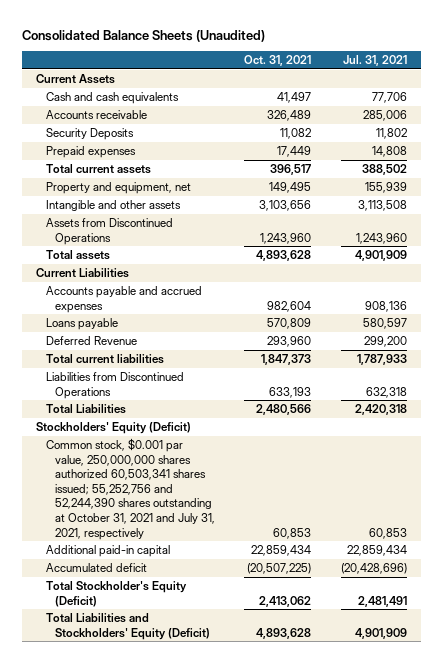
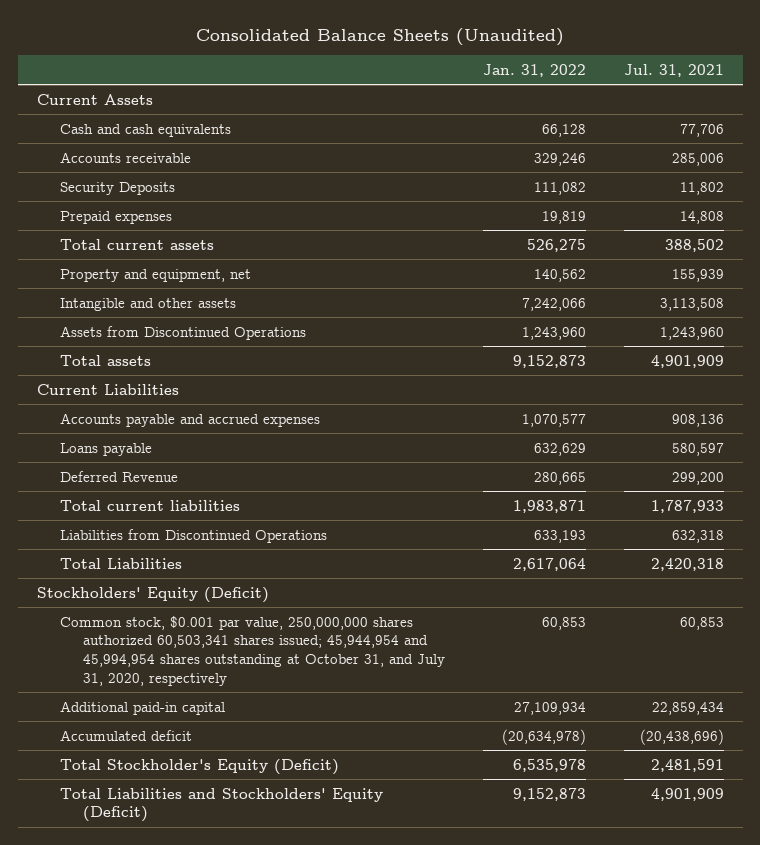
[244,54,312,66] Oct. 31, 2021 -> none
none -> [482,64,586,78] Jan. 31, 2022
[45,438,215,540] Common stock, $0.001 par value, 250,000,000 shares authorized 60,503,341 shares issued; 55,252,756 and 52,244,390 shares outstanding at October 31, 2021 and July 31, 2021, respectively -> [59,615,446,686] Common stock, $0.001 par value, 250,000,000 shares authorized 60,503,341 shares issued; 45,944,954 and 45,994,954 shares outstanding at October 31, and July 31, 2020, respectively
[340,563,407,575] (20,428,696) -> [639,728,724,745] (20,438,696)
[357,595,407,607] 2,481,491 -> [650,758,724,772] 2,481,591

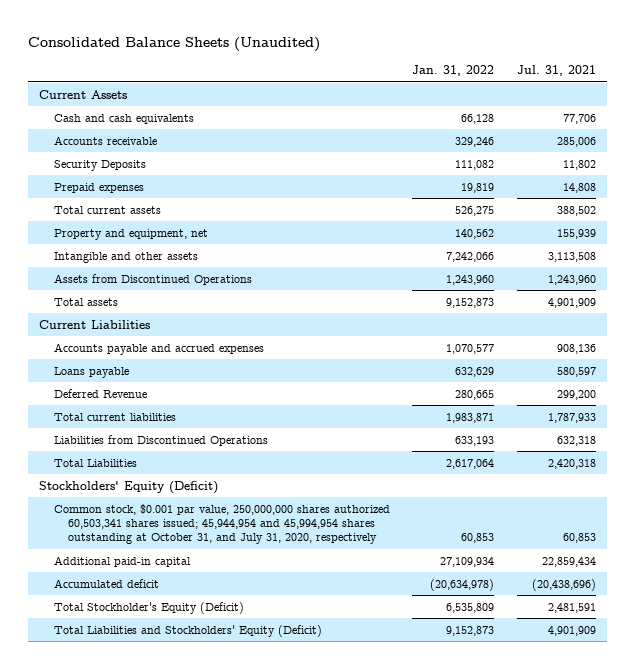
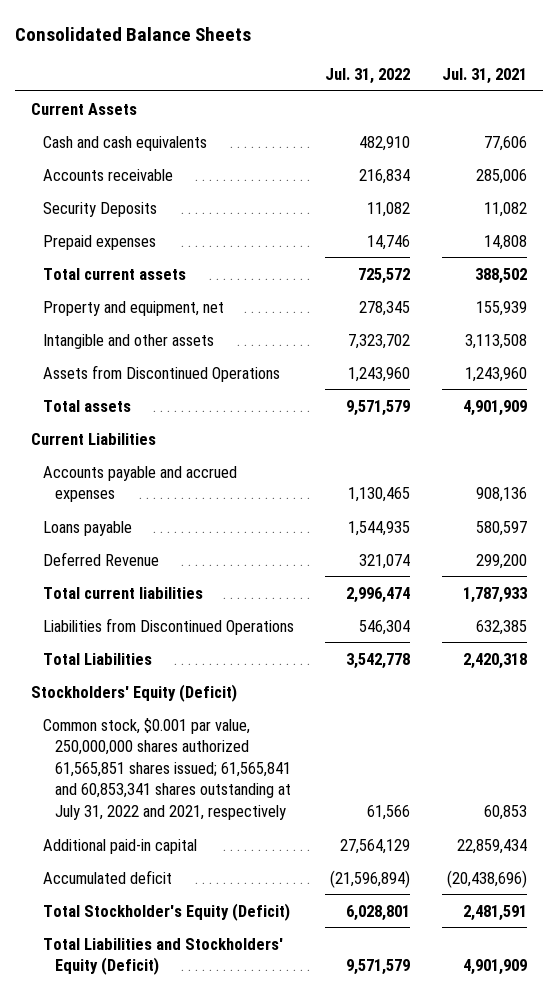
[28,36,321,52] Consolidated Balance Sheets (Unaudited) -> [14,26,251,41] Consolidated Balance Sheets
[412,65,495,77] Jan. 31, 2022 -> none
none -> [325,68,411,85] Jul. 31, 2022
[563,113,597,124] 77,706 -> [484,135,528,151] 77,606
[563,159,597,170] 11,802 -> [484,201,528,217] 11,082
[557,435,597,446] 632,318 -> [476,619,528,635] 632,385
[53,503,390,545] Common stock, $0.001 par value, 250,000,000 shares authorized 60,503,341 shares issued; 45,944,954 and 45,994,954 shares outstanding at October 31, and July 31, 2020, respectively -> [42,717,291,820] Common stock, $0.001 par value, 250,000,000 shares authorized 61,565,851 shares issued; 61,565,841 and 60,853,341 shares outstanding at July 31, 2022 and 2021, respectively

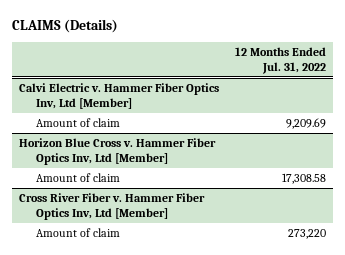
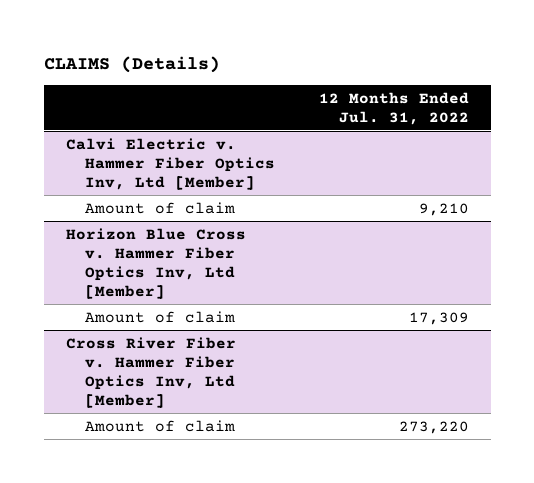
[285,118,326,130] 9,209.69 -> [418,202,469,216] 9,210
[281,173,326,185] 17,308.58 -> [408,311,469,325] 17,309

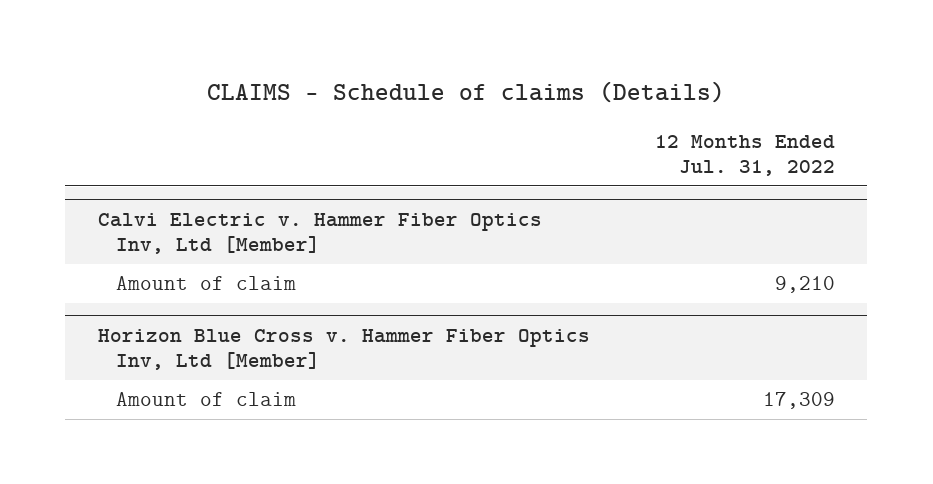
[43,55,220,73] CLAIMS (Details) -> [207,80,726,103] CLAIMS - Schedule of claims (Details)
[65,336,236,408] Cross River Fiber v. Hammer Fiber Optics Inv, Ltd [Member] -> none
[84,419,235,432] Amount of claim -> none

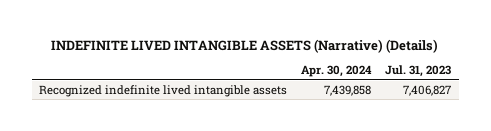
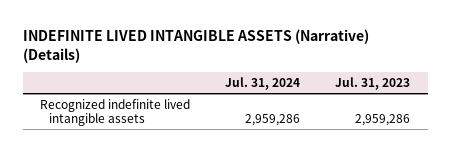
[301,65,373,78] Apr. 30, 2024 -> none
none -> [225,77,301,91] Jul. 31, 2024
[403,85,452,97] 7,406,827 -> [355,114,411,127] 2,959,286

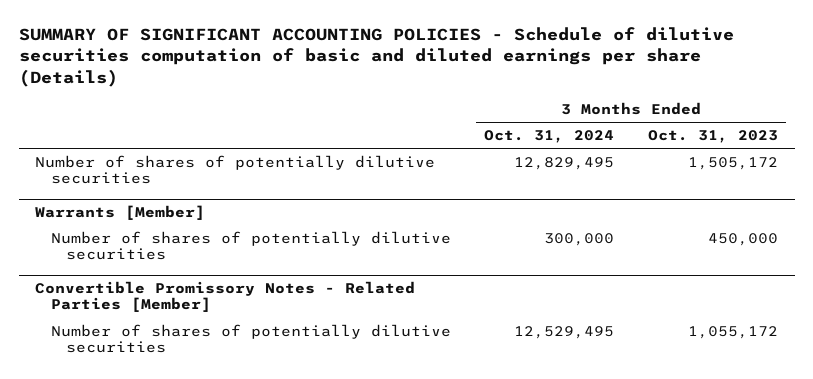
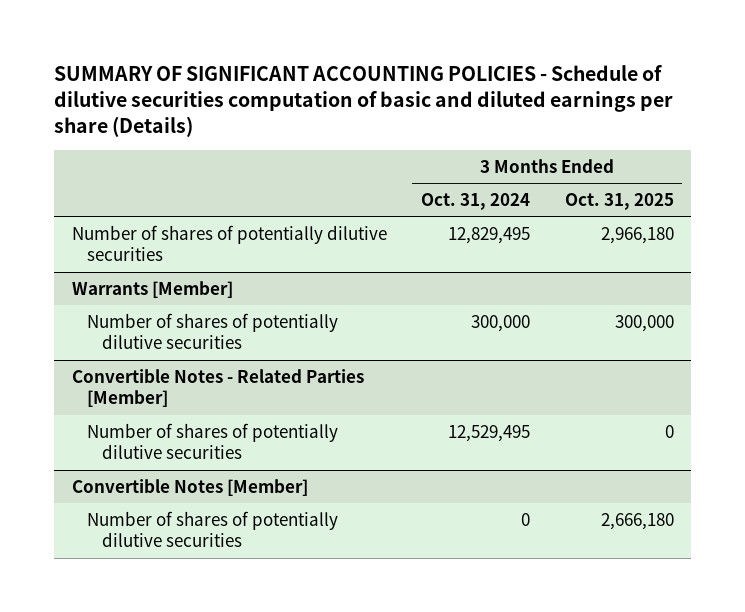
[647,129,778,143] Oct. 31, 2023 -> none
none -> [564,192,674,210] Oct. 31, 2025
[35,280,416,313] Convertible Promissory Notes - Related Parties [Member] -> [71,368,364,408] Convertible Notes - Related Parties [Member]
none -> [71,478,308,496] Convertible Notes [Member]
none -> [86,510,338,548] Number of shares of potentially dilutive securities

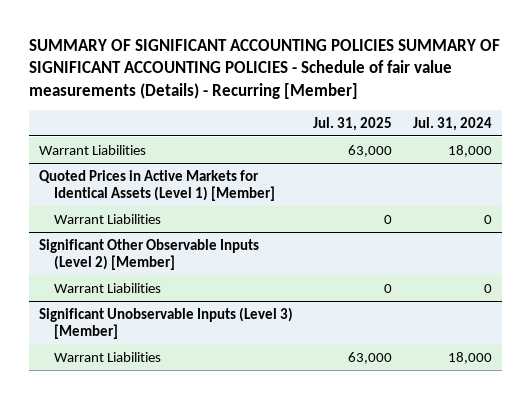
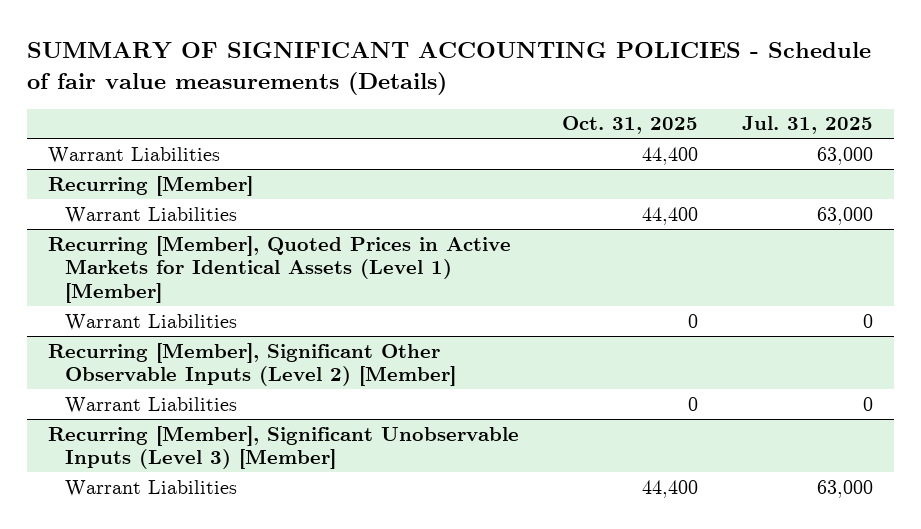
[28,39,500,99] SUMMARY OF SIGNIFICANT ACCOUNTING POLICIES SUMMARY OF SIGNIFICANT ACCOUNTING POLICIES - Schedule of fair value measurements (Details) - Recurring [Member] -> [26,41,871,95] SUMMARY OF SIGNIFICANT ACCOUNTING POLICIES - Schedule of fair value measurements (Details)
[412,116,492,131] Jul. 31, 2024 -> none
none -> [562,116,699,135] Oct. 31, 2025
[38,169,276,201] Quoted Prices in Active Markets for Identical Assets (Level 1) [Member] -> [48,175,254,196] Recurring [Member]
none -> [65,206,238,224] Warrant Liabilities
none -> [48,235,512,303] Recurring [Member], Quoted Prices in Active Markets for Identical Assets (Level 1) [Member]
[38,238,259,270] Significant Other Observable Inputs (Level 2) [Member] -> [48,342,457,387] Recurring [Member], Significant Other Observable Inputs (Level 2) [Member]
[38,306,293,339] Significant Unobservable Inputs (Level 3) [Member] -> [48,425,520,470] Recurring [Member], Significant Unobservable Inputs (Level 3) [Member]

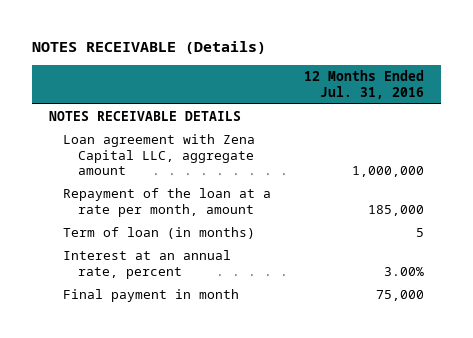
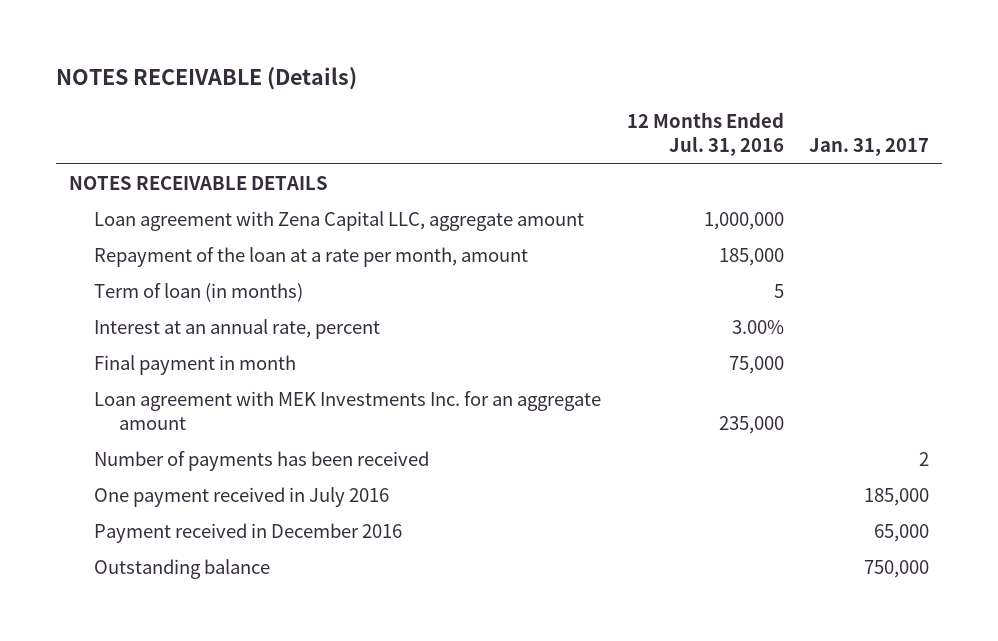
none -> [809,138,930,157] Jan. 31, 2017
none -> [94,390,602,430] Loan agreement with MEK Investments Inc. for an aggregate amount
none -> [94,450,430,471] Number of payments has been received
none -> [94,486,390,507] One payment received in July 2016
none -> [94,522,403,543] Payment received in December 2016
none -> [94,558,271,579] Outstanding balance

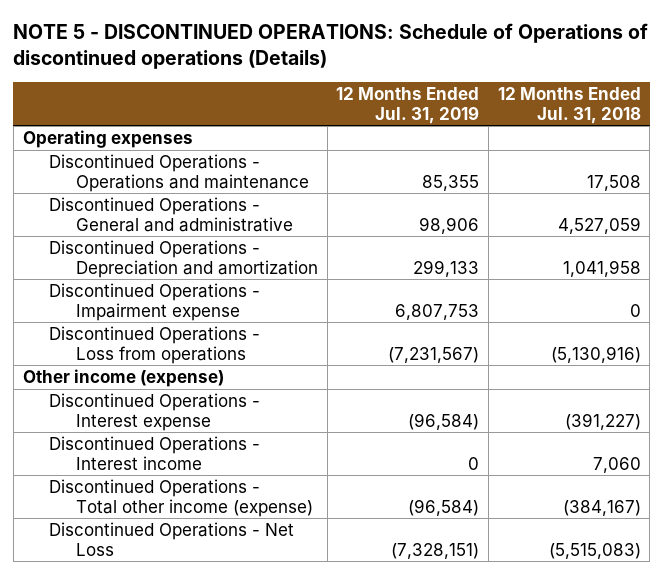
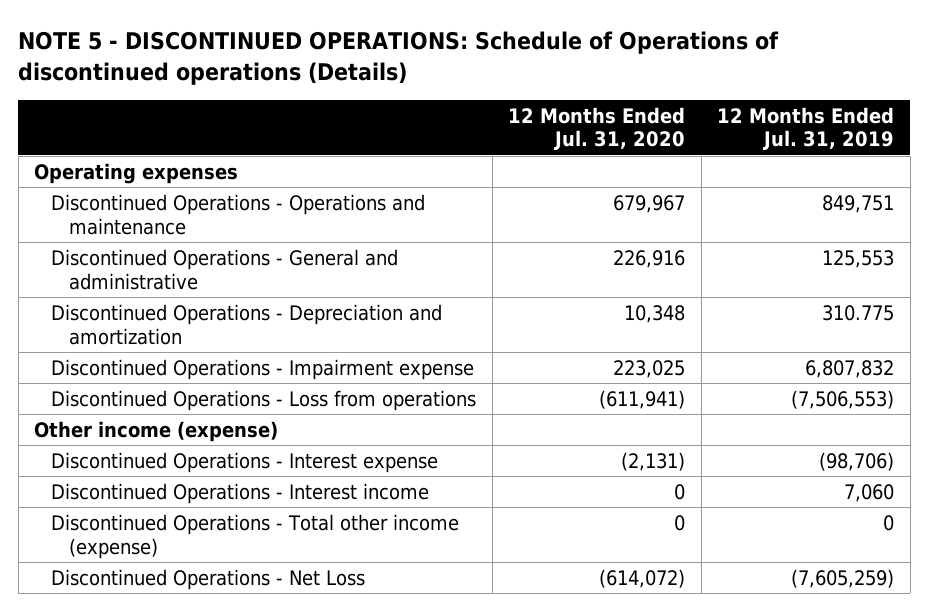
[497,87,641,124] 12 Months Ended Jul. 31, 2018 -> none
none -> [508,106,686,151] 12 Months Ended Jul. 31, 2020
[422,174,480,191] 85,355 -> [822,194,895,213] 849,751
[419,216,480,234] 98,906 -> [822,249,895,268] 125,553
[413,259,480,277] 299,133 -> [822,304,895,321] 310.775
[395,303,480,320] 6,807,753 -> [805,359,895,378] 6,807,832
[388,346,480,363] (7,231,567) -> [791,389,895,409] (7,506,553)
[408,412,480,430] (96,584) -> [819,451,895,471] (98,706)
[468,456,480,470] 0 -> [844,483,895,502] 7,060
[408,498,480,516] (96,584) -> [883,514,895,531] 0
[391,542,480,559] (7,328,151) -> [791,568,895,588] (7,605,259)

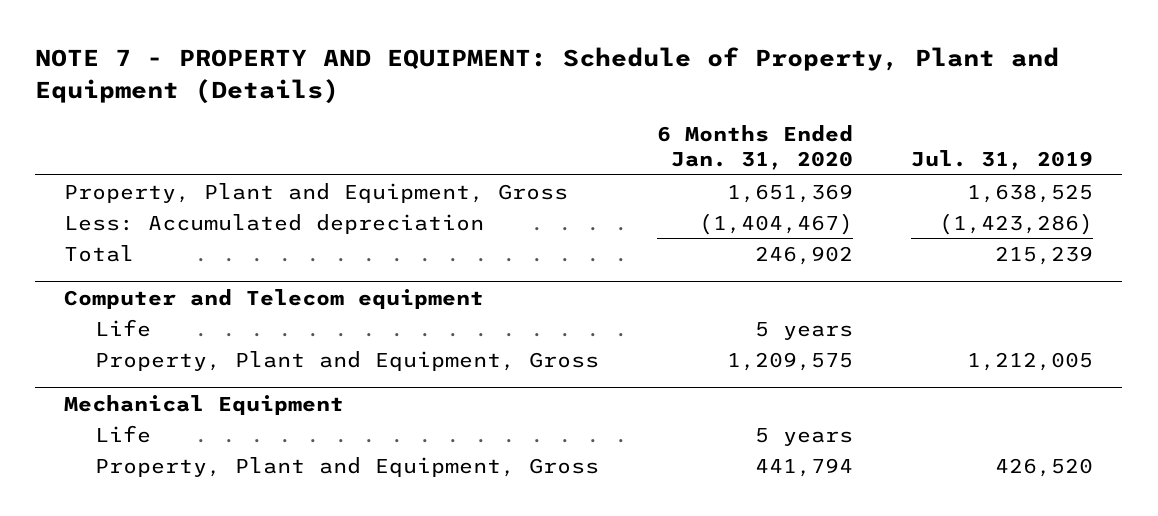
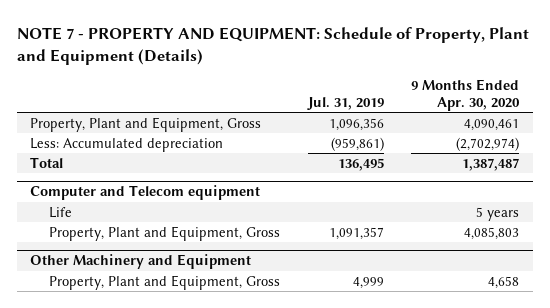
[656,124,853,171] 6 Months Ended Jan. 31, 2020 -> none
none -> [411,79,521,111] 9 Months Ended Apr. 30, 2020
[967,183,1094,203] 1,638,525 -> [328,117,384,131] 1,096,356
[939,212,1094,235] (1,423,286) -> [330,136,384,151] (959,861)
[995,245,1094,265] 215,239 -> [337,157,384,171] 136,495
[94,424,151,443] Life -> none
[967,351,1094,371] 1,212,005 -> [328,226,384,240] 1,091,357
[64,394,345,415] Mechanical Equipment -> [30,254,252,270] Other Machinery and Equipment
[995,457,1094,477] 426,520 -> [352,276,384,289] 4,999

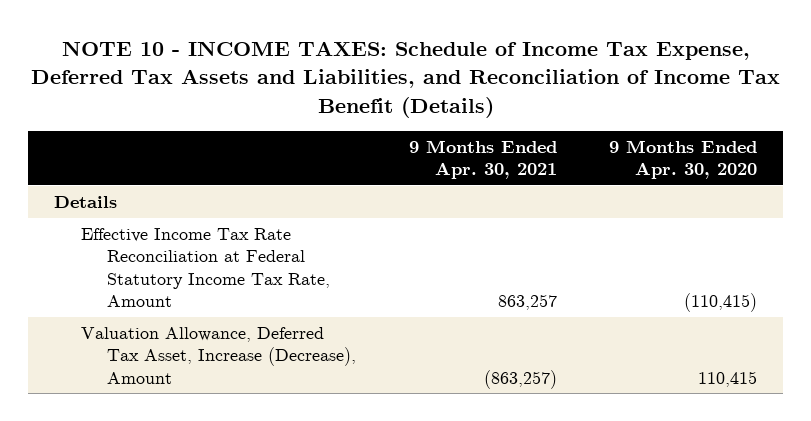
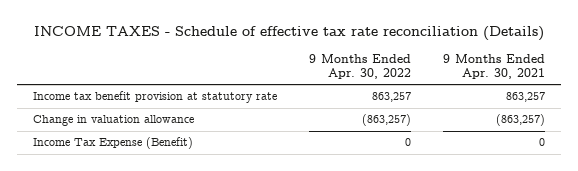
[30,41,780,118] NOTE 10 - INCOME TAXES: Schedule of Income Tax Expense, Deferred Tax Assets and Liabilities, and Reconciliation of Income Tax Benefit (Details) -> [34,25,545,41] INCOME TAXES - Schedule of effective tax rate reconciliation (Details)
[609,139,758,180] 9 Months Ended Apr. 30, 2020 -> none
none -> [309,53,412,80] 9 Months Ended Apr. 30, 2022
[54,196,118,209] Details -> none
[80,228,331,308] Effective Income Tax Rate Reconciliation at Federal Statutory Income Tax Rate, Amount -> [33,91,278,104] Income tax benefit provision at statutory rate
[80,327,357,384] Valuation Allowance, Deferred Tax Asset, Increase (Decrease), Amount -> [33,115,195,127] Change in valuation allowance
none -> [33,137,194,150] Income Tax Expense (Benefit)

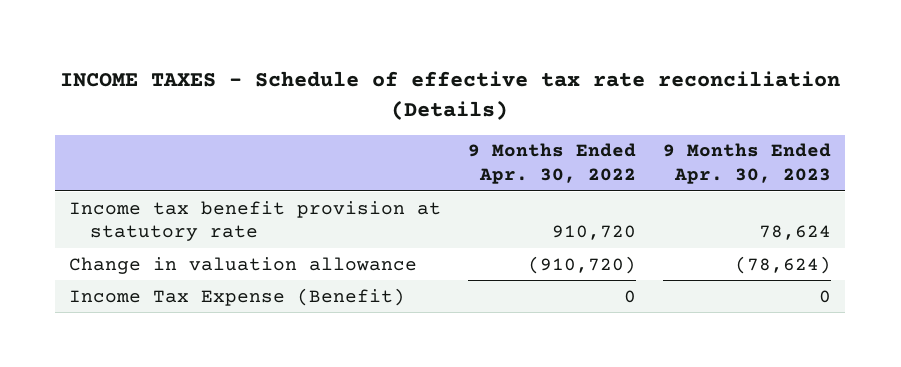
[442,53,545,80] 9 Months Ended Apr. 30, 2021 -> none
none -> [663,143,832,185] 9 Months Ended Apr. 30, 2023
[372,92,412,103] 863,257 -> [552,225,637,241] 910,720
[362,114,412,127] (863,257) -> [528,255,637,274] (910,720)

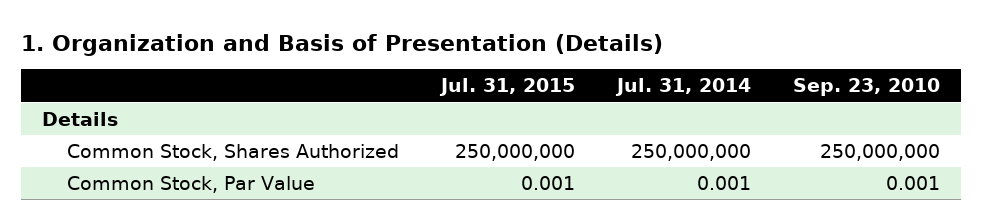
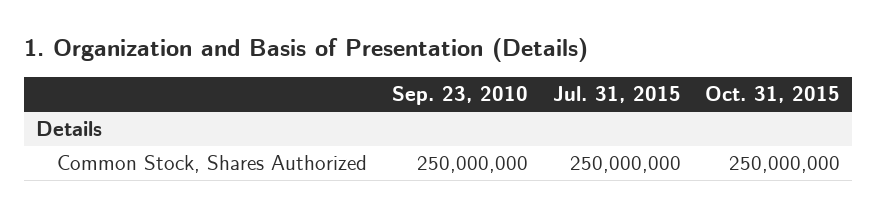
[615,78,752,97] Jul. 31, 2014 -> none
none -> [705,86,841,104] Oct. 31, 2015
[67,176,316,194] Common Stock, Par Value -> none

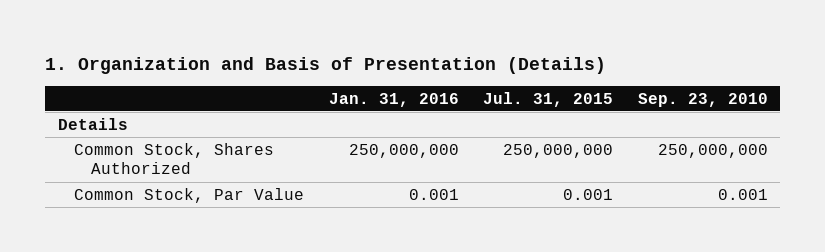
[705,86,841,104] Oct. 31, 2015 -> none
none -> [328,92,459,107] Jan. 31, 2016
none -> [74,187,305,203] Common Stock, Par Value

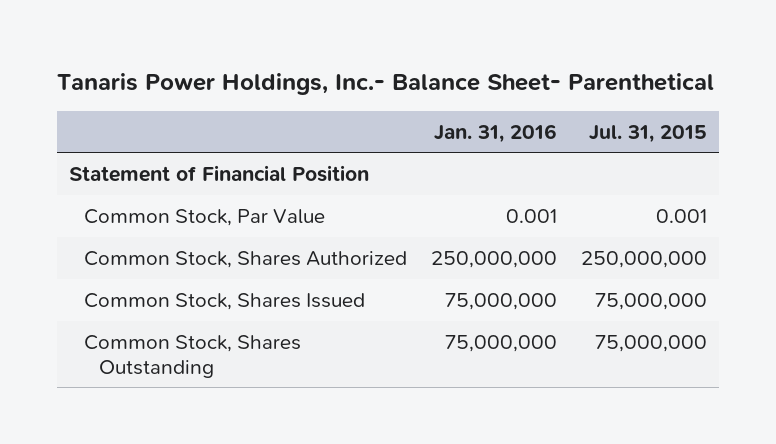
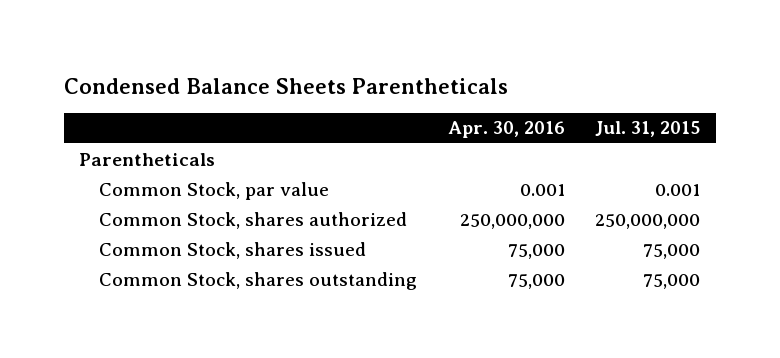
[57,72,715,95] Tanaris Power Holdings, Inc.- Balance Sheet- Parenthetical -> [63,77,508,94] Condensed Balance Sheets Parentheticals
[433,123,557,143] Jan. 31, 2016 -> none
none -> [447,121,565,139] Apr. 30, 2016
[69,164,370,182] Statement of Financial Position -> none
none -> [79,152,216,166] Parentheticals
[84,208,326,226] Common Stock, Par Value -> [99,181,330,200] Common Stock, par value
[84,250,408,268] Common Stock, Shares Authorized -> [99,211,408,229] Common Stock, shares authorized
[84,292,366,310] Common Stock, Shares Issued -> [99,241,367,259] Common Stock, shares issued
[594,292,707,310] 75,000,000 -> [643,243,701,259] 75,000
[84,334,302,378] Common Stock, Shares Outstanding -> [99,271,418,290] Common Stock, shares outstanding
[594,334,707,352] 75,000,000 -> [643,273,701,289] 75,000

